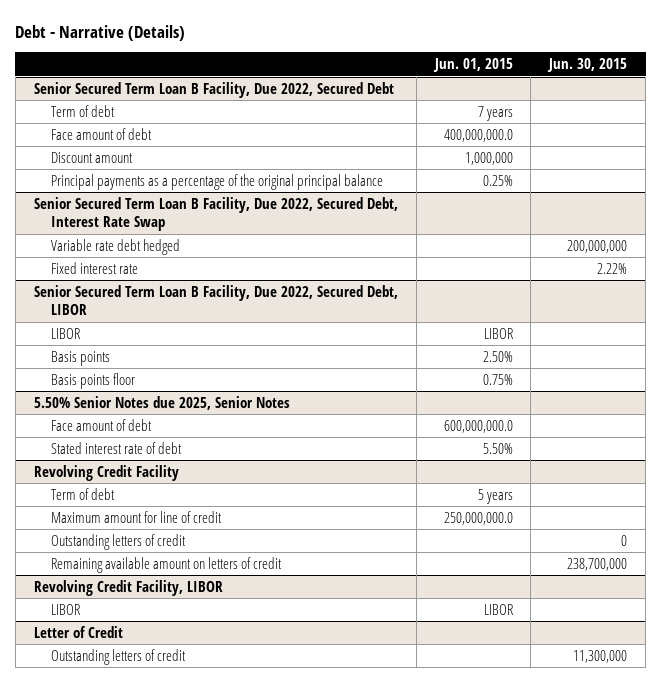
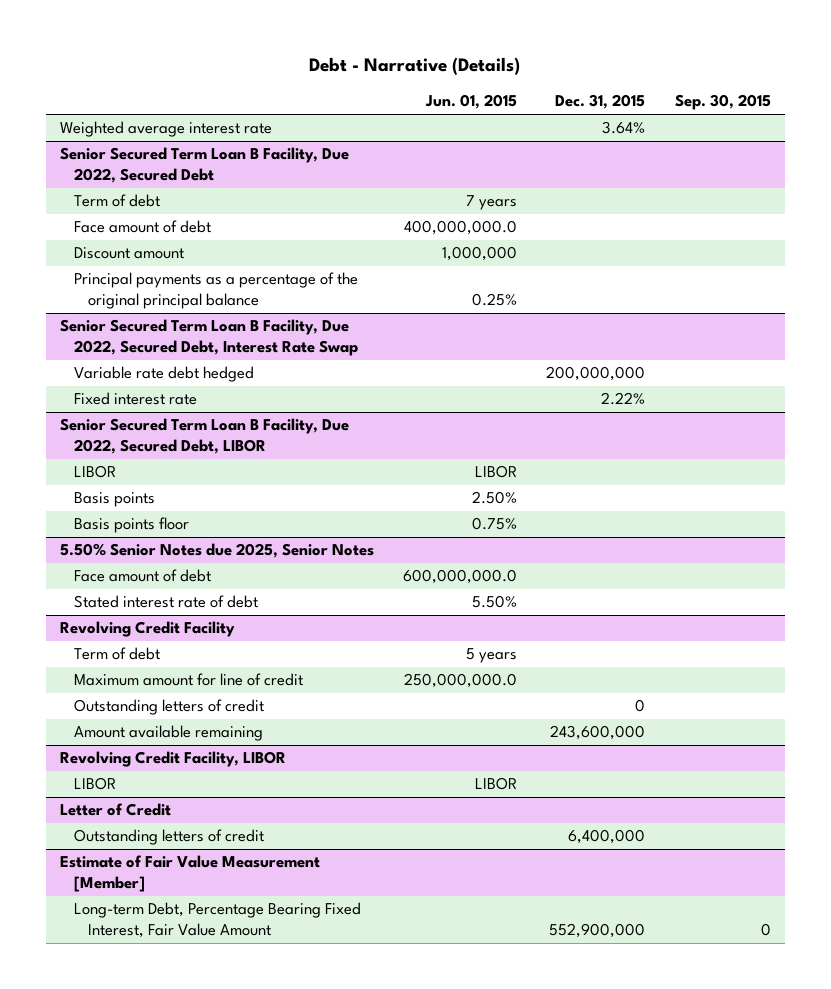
[547,58,628,73] Jun. 30, 2015 -> none
none -> [555,94,646,110] Dec. 31, 2015
none -> [674,94,771,111] Sep. 30, 2015
none -> [60,121,273,138] Weighted average interest rate
[50,556,282,573] Remaining available amount on letters of credit -> [74,725,264,742] Amount available remaining
none -> [60,855,321,892] Estimate of Fair Value Measurement [Member]
none -> [74,902,362,938] Long-term Debt, Percentage Bearing Fixed Interest, Fair Value Amount

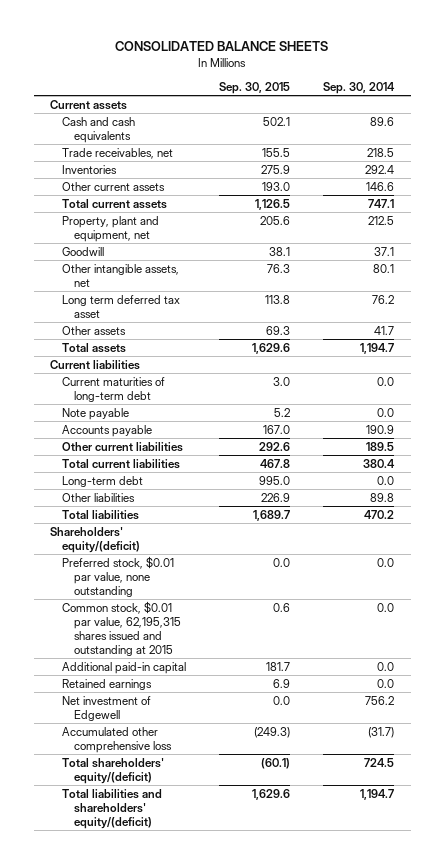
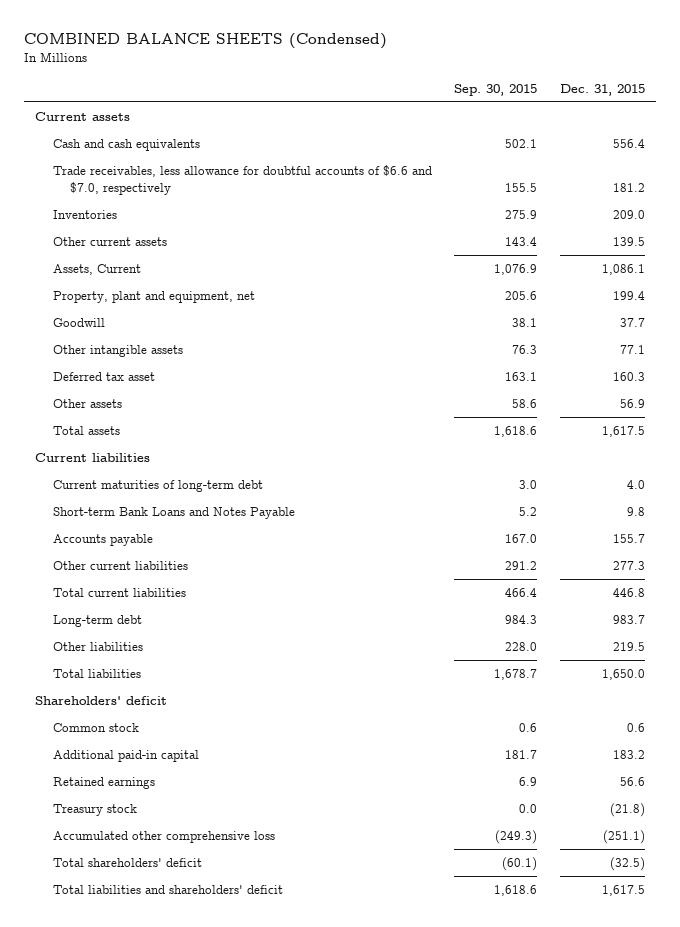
[115,41,329,52] CONSOLIDATED BALANCE SHEETS -> [23,33,387,50] COMBINED BALANCE SHEETS (Condensed)
[323,81,396,94] Sep. 30, 2014 -> none
none -> [560,84,646,97] Dec. 31, 2015
[62,147,174,159] Trade receivables, net -> [52,164,432,195] Trade receivables, less allowance for doubtful accounts of $6.6 and $7.0, respectively
[262,181,291,191] 193.0 -> [505,236,538,246] 143.4
[62,198,168,209] Total current assets -> [52,263,141,275] Assets, Current
[255,198,291,210] 1,126.5 -> [494,263,538,275] 1,076.9
[62,263,180,287] Other intangible assets, net -> [52,344,183,357] Other intangible assets
[62,294,181,318] Long term deferred tax asset -> [52,371,155,381] Deferred tax asset
[265,294,291,304] 113.8 -> [505,371,538,381] 163.1
[266,325,291,335] 69.3 -> [512,398,538,408] 58.6
[252,342,291,354] 1,629.6 -> [494,425,538,437] 1,618.6
[62,407,130,420] Note payable -> [52,506,295,519] Short-term Bank Loans and Notes Payable
[62,555,175,597] Preferred stock, $0.01 par value, none outstanding -> none
[259,441,291,451] 292.6 -> [505,560,538,570] 291.2
[260,458,291,468] 467.8 -> [505,587,538,597] 466.4
[259,475,291,485] 995.0 -> [505,614,538,624] 984.3
[261,492,291,502] 226.9 -> [505,641,538,651] 228.0
[253,509,291,521] 1,689.7 -> [494,668,538,680] 1,678.7
[50,526,141,553] Shareholders' equity/(deficit) -> [35,695,168,705] Shareholders' deficit
[62,600,182,656] Common stock, $0.01 par value, 62,195,315 shares issued and outstanding at 2015 -> [52,722,139,732] Common stock
[62,695,152,721] Net investment of Edgewell -> [52,803,137,816] Treasury stock
[62,757,165,784] Total shareholders' equity/(deficit) -> [52,857,202,867] Total shareholders' deficit
[62,788,163,829] Total liabilities and shareholders' equity/(deficit) -> [52,884,283,894] Total liabilities and shareholders' deficit
[252,788,291,800] 1,629.6 -> [494,884,538,896] 1,618.6

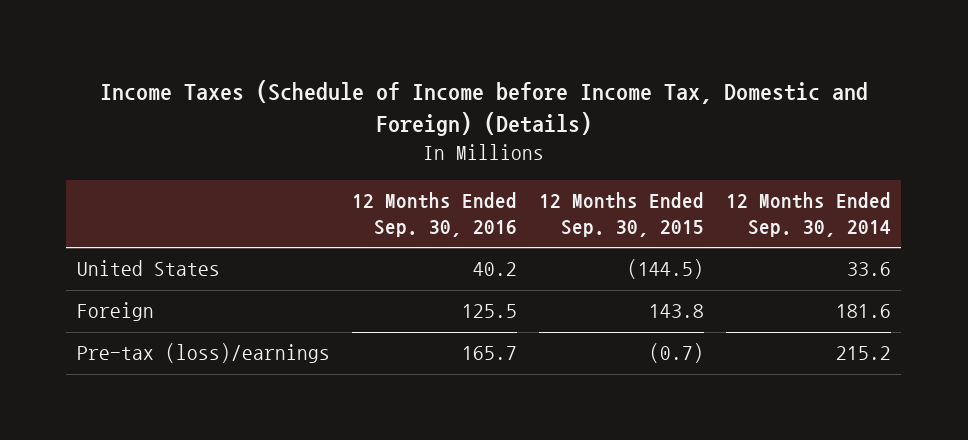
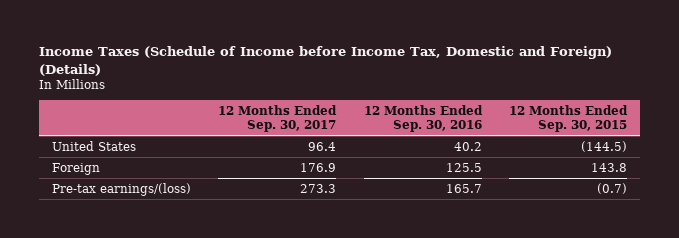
[725,192,891,237] 12 Months Ended Sep. 30, 2014 -> none
none -> [218,104,338,132] 12 Months Ended Sep. 30, 2017
[77,343,331,364] Pre-tax (loss)/earnings -> [52,182,192,196] Pre-tax earnings/(loss)

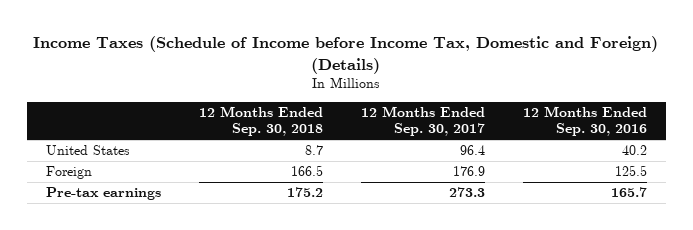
[508,104,628,132] 12 Months Ended Sep. 30, 2015 -> none
none -> [198,105,323,137] 12 Months Ended Sep. 30, 2018
[52,182,192,196] Pre-tax earnings/(loss) -> [46,187,162,201] Pre-tax earnings

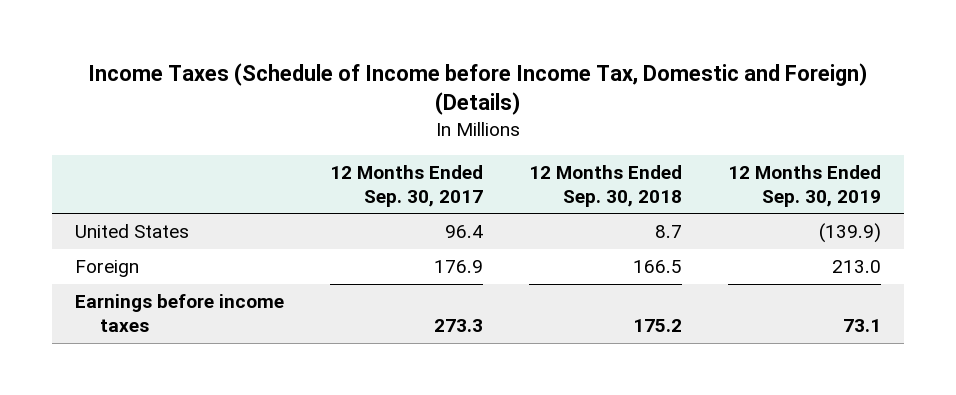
[522,105,647,137] 12 Months Ended Sep. 30, 2016 -> none
none -> [728,164,882,207] 12 Months Ended Sep. 30, 2019
[46,187,162,201] Pre-tax earnings -> [75,294,285,333] Earnings before income taxes

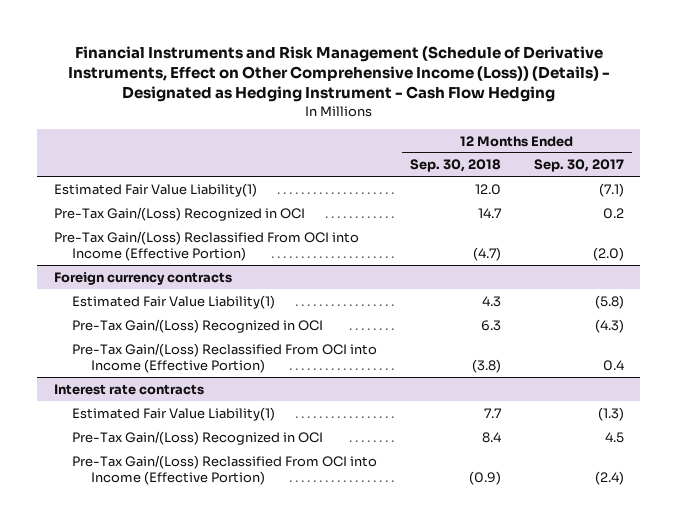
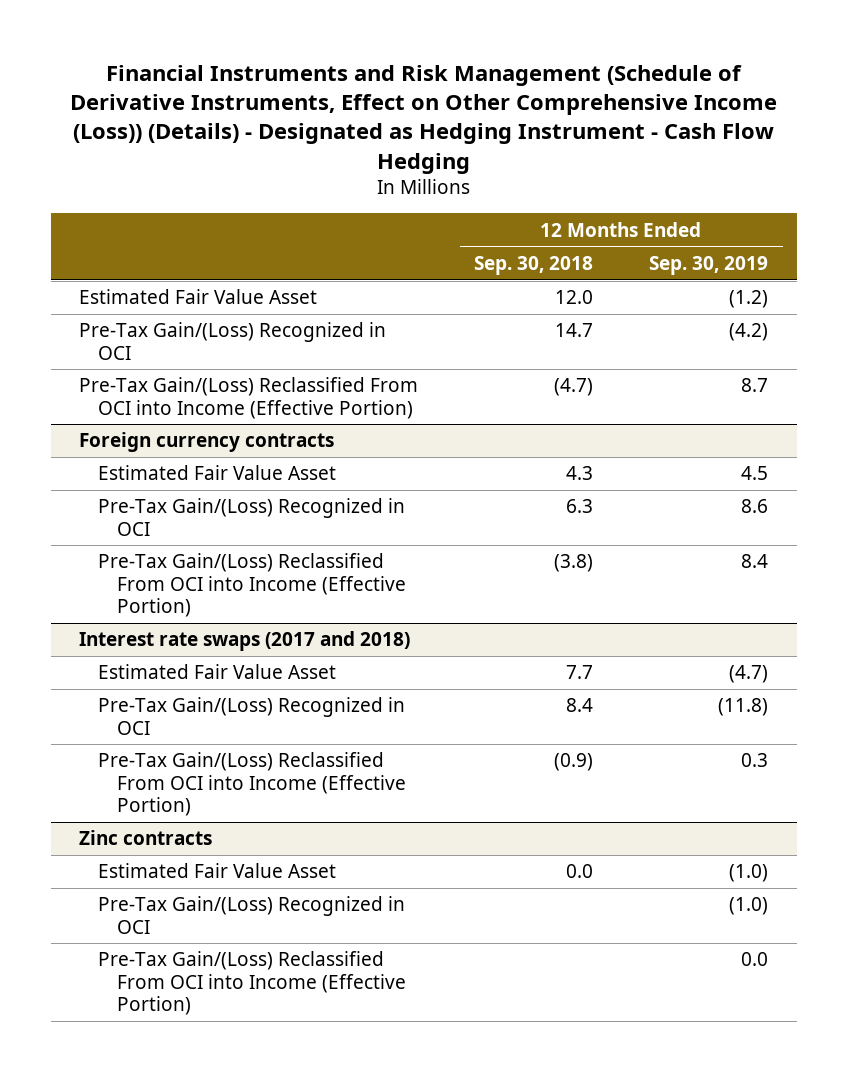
[533,159,624,173] Sep. 30, 2017 -> none
none -> [649,256,769,276] Sep. 30, 2019
[53,182,257,197] Estimated Fair Value Liability(1) -> [79,289,318,305] Estimated Fair Value Asset
[72,294,276,309] Estimated Fair Value Liability(1) -> [97,465,336,481] Estimated Fair Value Asset
[53,383,204,395] Interest rate contracts -> [79,631,411,652] Interest rate swaps (2017 and 2018)
[72,406,276,421] Estimated Fair Value Liability(1) -> [97,664,336,680] Estimated Fair Value Asset
none -> [79,830,213,846] Zinc contracts
none -> [97,863,336,879] Estimated Fair Value Asset
none -> [97,896,405,934] Pre-Tax Gain/(Loss) Recognized in OCI
none -> [97,951,406,1015] Pre-Tax Gain/(Loss) Reclassified From OCI into Income (Effective Portion)

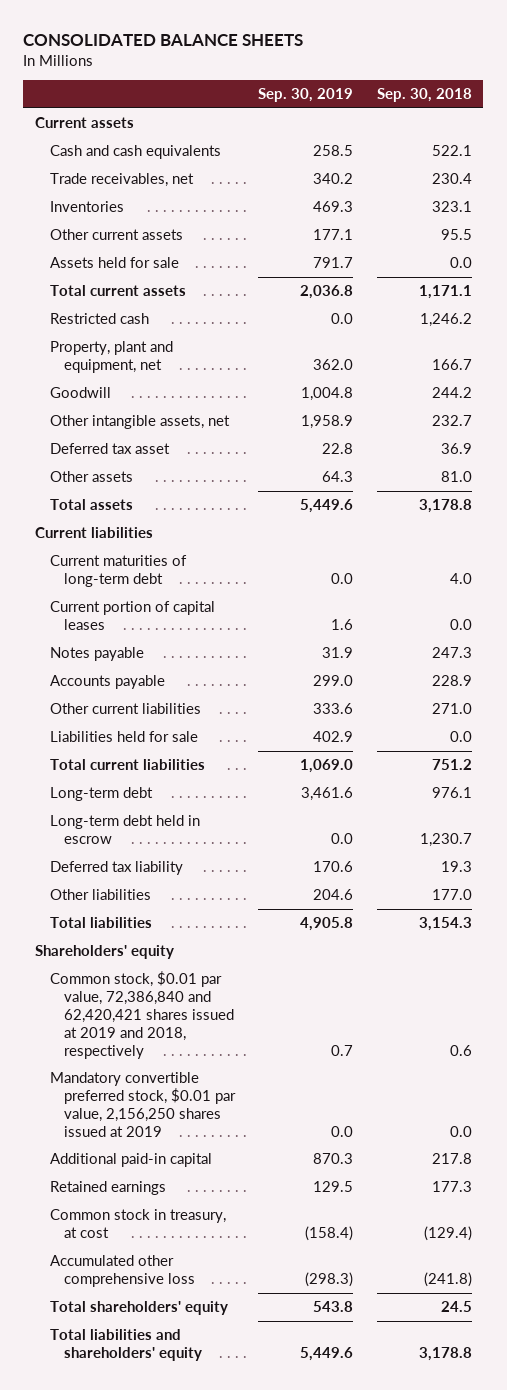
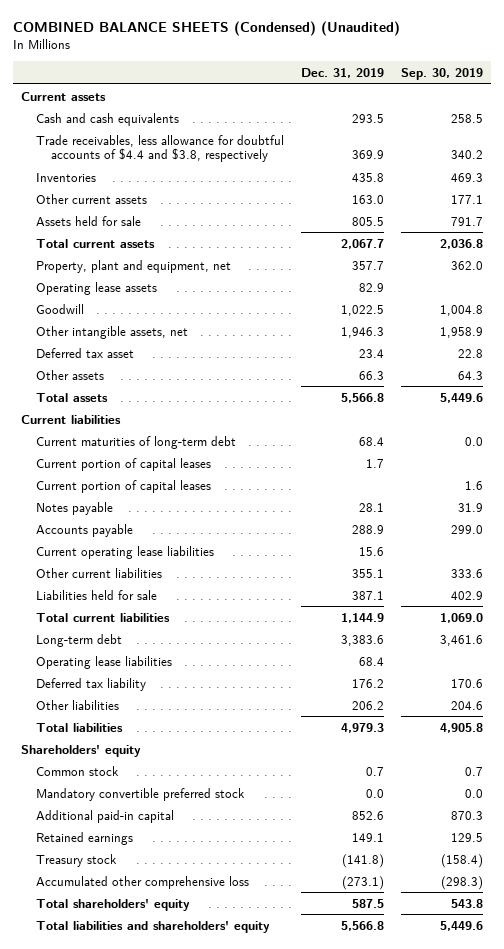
[23,33,304,46] CONSOLIDATED BALANCE SHEETS -> [12,20,400,36] COMBINED BALANCE SHEETS (Condensed) (Unaudited)
[376,88,472,103] Sep. 30, 2018 -> none
none -> [300,67,384,78] Dec. 31, 2019
[49,173,194,188] Trade receivables, net -> [36,134,285,162] Trade receivables, less allowance for doubtful accounts of $4.4 and $3.8, respectively
[49,313,149,325] Restricted cash -> none
none -> [36,281,158,295] Operating lease assets
none -> [36,457,212,471] Current portion of capital leases
none -> [36,545,215,559] Current operating lease liabilities
[49,815,200,844] Long-term debt held in escrow -> none
none -> [36,655,173,669] Operating lease liabilities
[49,1072,237,1137] Mandatory convertible preferred stock, $0.01 par value, 2,156,250 shares issued at 2019 -> none
[49,971,235,1059] Common stock, $0.01 par value, 72,386,840 and 62,420,421 shares issued at 2019 and 2018, respectively -> [36,765,120,776] Common stock
none -> [36,787,246,801] Mandatory convertible preferred stock
[49,1209,226,1238] Common stock in treasury, at cost -> [36,853,118,867] Treasury stock

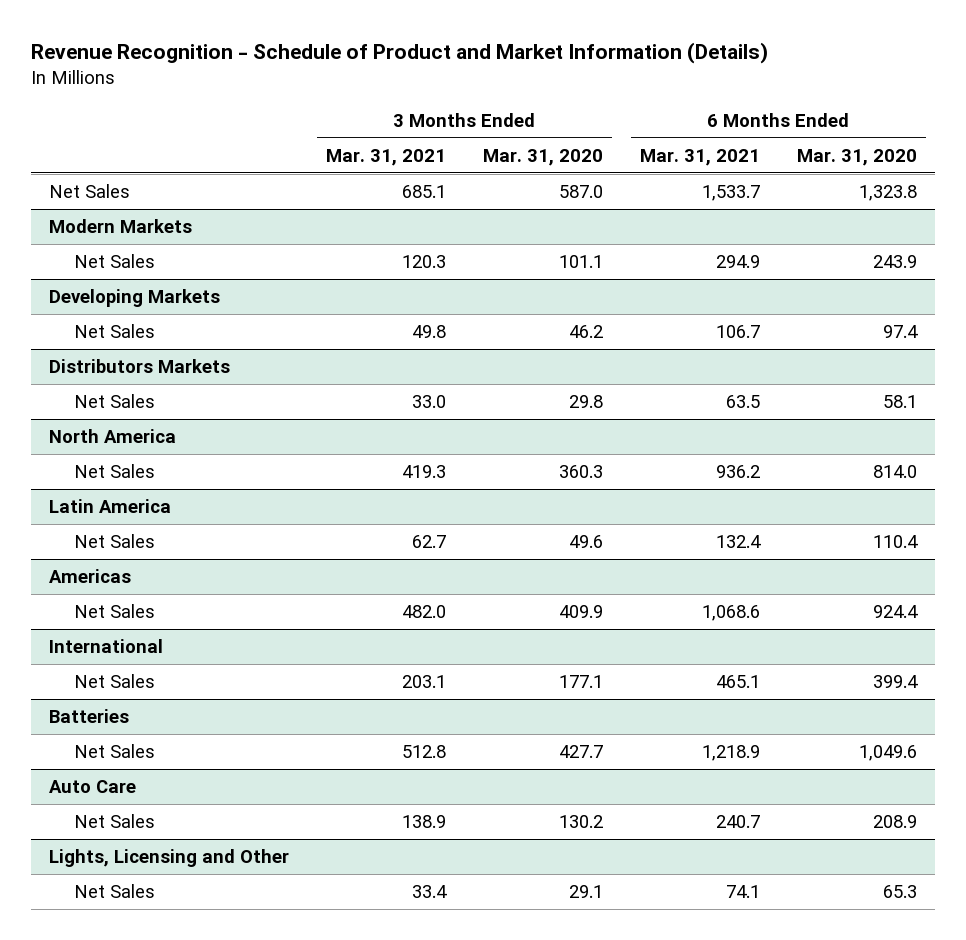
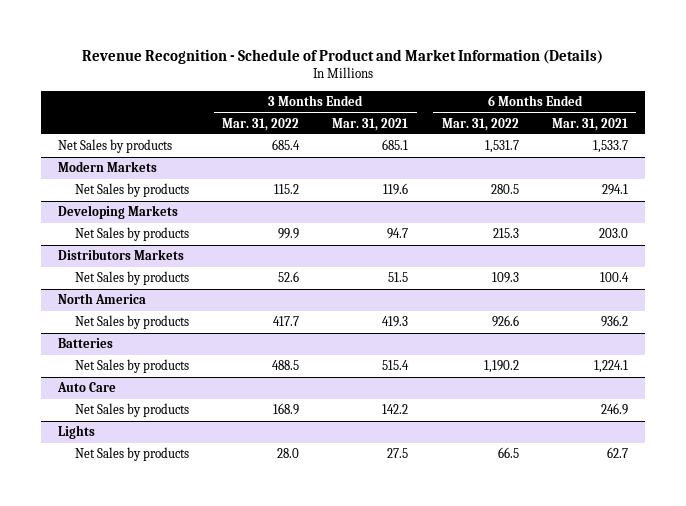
[482,148,603,166] Mar. 31, 2020 -> none
[796,148,917,166] Mar. 31, 2020 -> none
none -> [222,117,300,131] Mar. 31, 2022
none -> [441,117,519,131] Mar. 31, 2022
[49,184,131,199] Net Sales -> [57,139,172,154] Net Sales by products
[73,254,155,269] Net Sales -> [74,183,189,198] Net Sales by products
[402,255,447,269] 120.3 -> [383,183,409,196] 119.6
[715,255,760,269] 294.9 -> [601,184,628,196] 294.1
[73,324,155,339] Net Sales -> [74,227,189,242] Net Sales by products
[412,325,447,339] 49.8 -> [387,228,409,240] 94.7
[715,325,760,339] 106.7 -> [598,228,628,239] 203.0
[73,394,155,409] Net Sales -> [74,271,189,286] Net Sales by products
[412,395,447,409] 33.0 -> [388,272,409,283] 51.5
[725,395,760,409] 63.5 -> [599,272,629,283] 100.4
[49,499,172,514] Latin America -> none
[73,534,155,549] Net Sales -> none
[49,569,132,584] Americas -> none
[73,604,155,619] Net Sales -> none
[49,639,164,654] International -> none
[73,674,155,689] Net Sales -> none
[73,464,155,479] Net Sales -> [74,315,189,330] Net Sales by products
[73,744,155,759] Net Sales -> [74,359,189,374] Net Sales by products
[402,745,447,759] 512.8 -> [382,360,410,371] 515.4
[701,745,760,762] 1,218.9 -> [593,360,628,374] 1,224.1
[49,849,290,868] Lights, Licensing and Other -> none
[73,814,155,829] Net Sales -> [74,403,189,418] Net Sales by products
[402,815,447,829] 138.9 -> [382,404,409,415] 142.2
[715,815,760,829] 240.7 -> [600,403,628,416] 246.9
none -> [57,425,95,440] Lights
[73,884,155,899] Net Sales -> [74,447,189,462] Net Sales by products
[412,885,448,899] 33.4 -> [387,448,409,459] 27.5
[725,885,760,899] 74.1 -> [606,447,628,459] 62.7

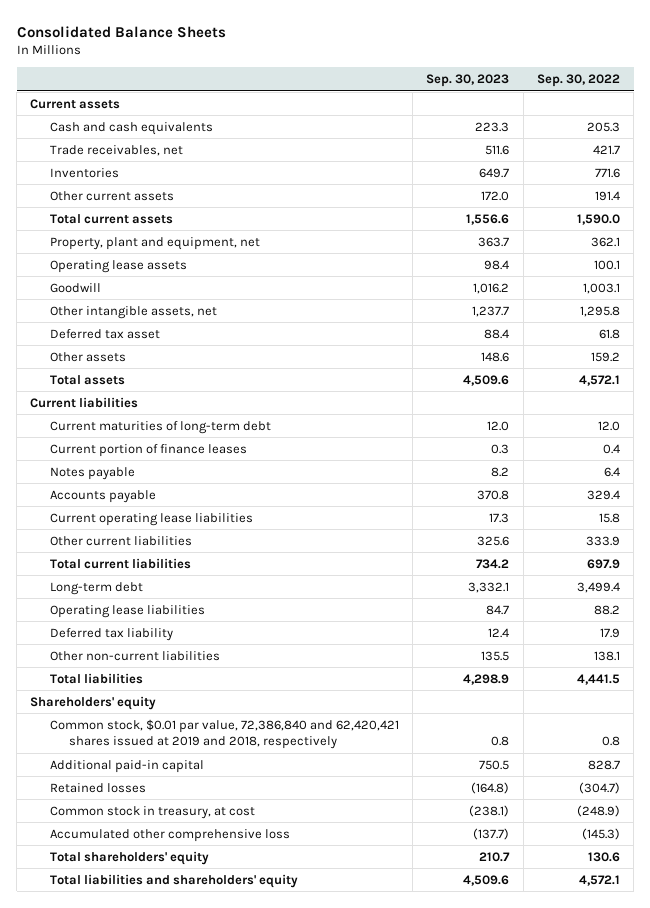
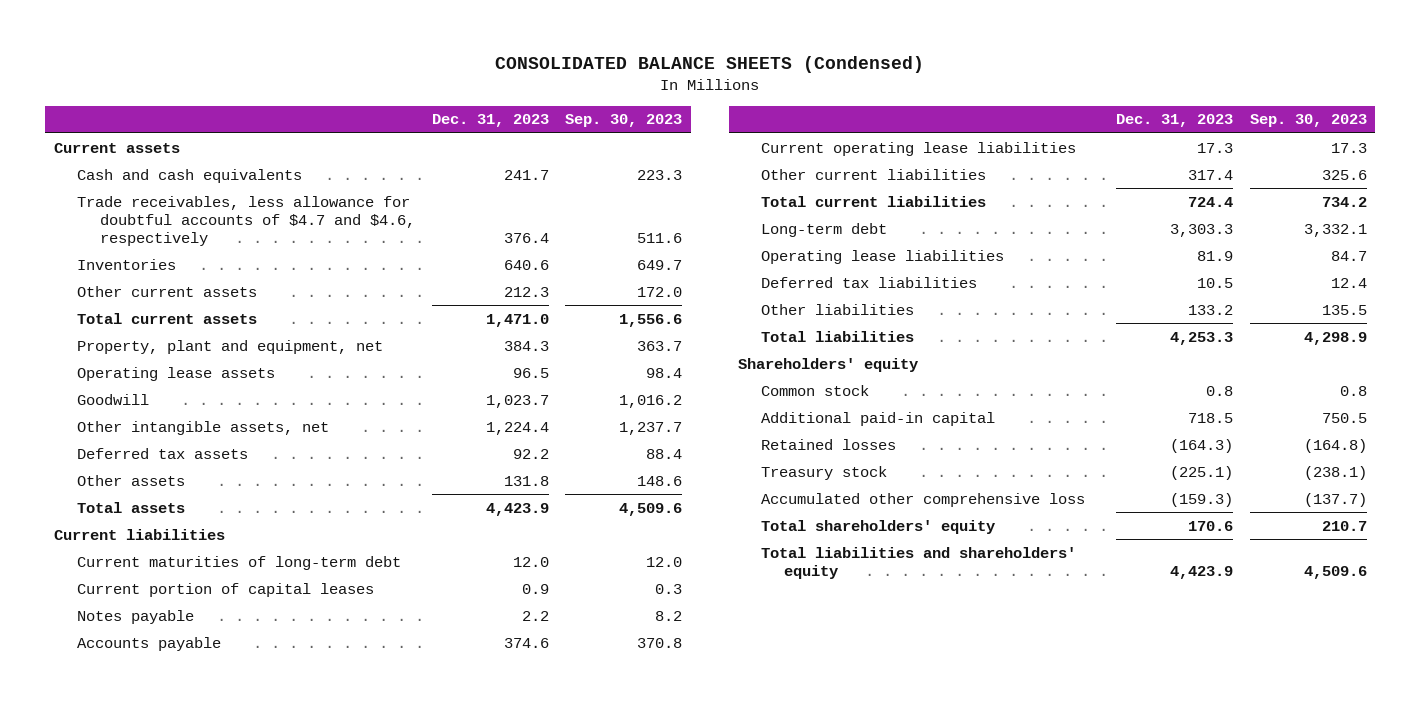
[16,25,226,38] Consolidated Balance Sheets -> [495,56,925,74] CONSOLIDATED BALANCE SHEETS (Condensed)
[537,74,621,88] Sep. 30, 2022 -> none
none -> [431,114,549,128] Dec. 31, 2023
[49,144,183,156] Trade receivables, net -> [76,195,416,246] Trade receivables, less allowance for doubtful accounts of $4.7 and $4.6, respectively
[49,328,160,339] Deferred tax asset -> [76,447,248,459] Deferred tax assets
[49,443,247,457] Current portion of finance leases -> [76,582,374,597] Current portion of capital leases
[49,627,173,641] Deferred tax liability -> [761,276,978,288] Deferred tax liabilities
[49,650,220,661] Other non-current liabilities -> [761,303,915,315] Other liabilities
[49,718,399,750] Common stock, $0.01 par value, 72,386,840 and 62,420,421 shares issued at 2019 and 2018, respectively -> [761,384,870,396] Common stock
[49,805,255,819] Common stock in treasury, at cost -> [761,465,888,480] Treasury stock

